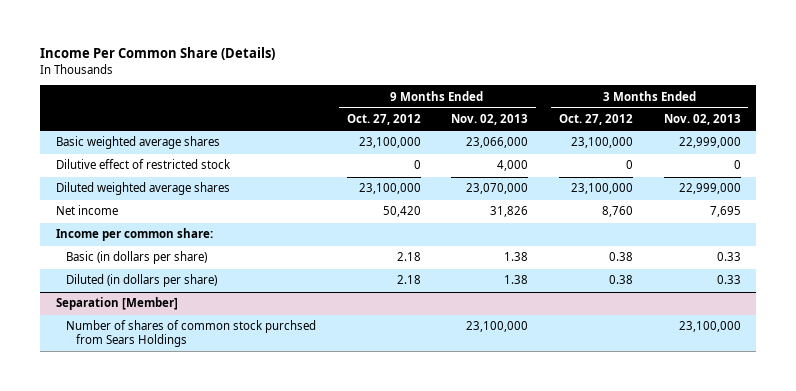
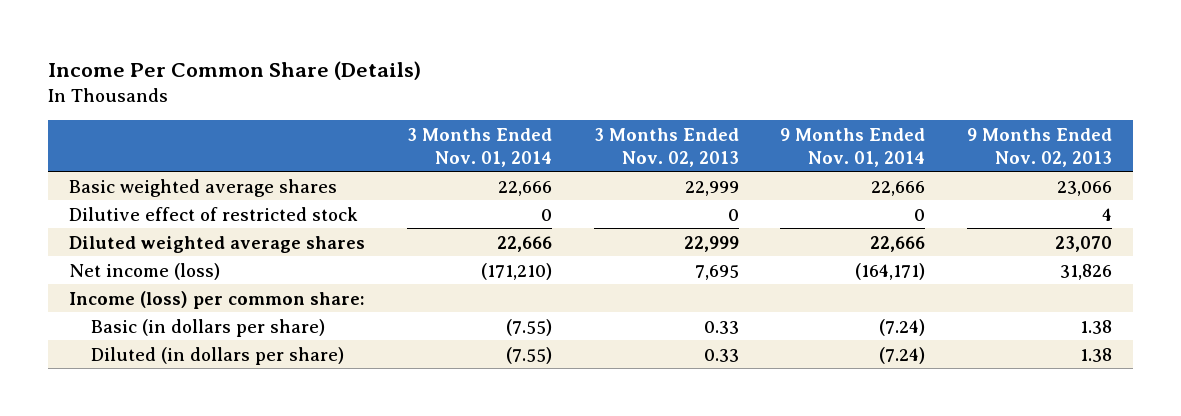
[346,114,421,126] Oct. 27, 2012 -> none
[558,114,633,126] Oct. 27, 2012 -> none
none -> [406,127,552,167] 3 Months Ended Nov. 01, 2014
none -> [780,127,926,167] 9 Months Ended Nov. 01, 2014
[466,137,529,149] 23,066,000 -> [1057,180,1113,196] 23,066
[678,137,741,149] 22,999,000 -> [684,180,739,196] 22,999
[497,160,529,172] 4,000 -> [1102,207,1113,221] 4
[466,183,529,195] 23,070,000 -> [1055,235,1113,252] 23,070
[678,183,741,195] 22,999,000 -> [683,235,739,252] 22,999
[55,205,118,216] Net income -> [68,262,220,280] Net income (loss)
[55,228,213,242] Income per common share: -> [68,290,365,309] Income (loss) per common share:
[55,297,178,311] Separation [Member] -> none
[65,320,316,348] Number of shares of common stock purchsed from Sears Holdings -> none

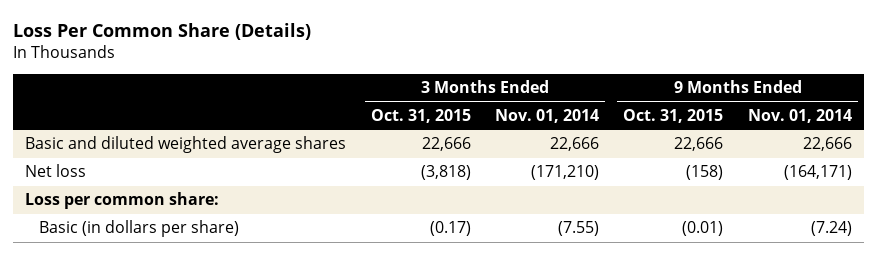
[47,60,421,80] Income Per Common Share (Details) -> [13,23,312,41] Loss Per Common Share (Details)
[593,127,739,167] 3 Months Ended Nov. 02, 2013 -> none
[967,127,1113,167] 9 Months Ended Nov. 02, 2013 -> none
none -> [370,108,471,123] Oct. 31, 2015
none -> [623,108,724,123] Oct. 31, 2015
[68,206,358,221] Dilutive effect of restricted stock -> none
[68,235,365,253] Diluted weighted average shares -> none
[68,178,337,197] Basic weighted average shares -> [25,136,347,154] Basic and diluted weighted average shares
[68,262,220,280] Net income (loss) -> [25,164,87,178] Net loss
[68,290,365,309] Income (loss) per common share: -> [25,192,220,210] Loss per common share:
[91,346,345,365] Diluted (in dollars per share) -> none

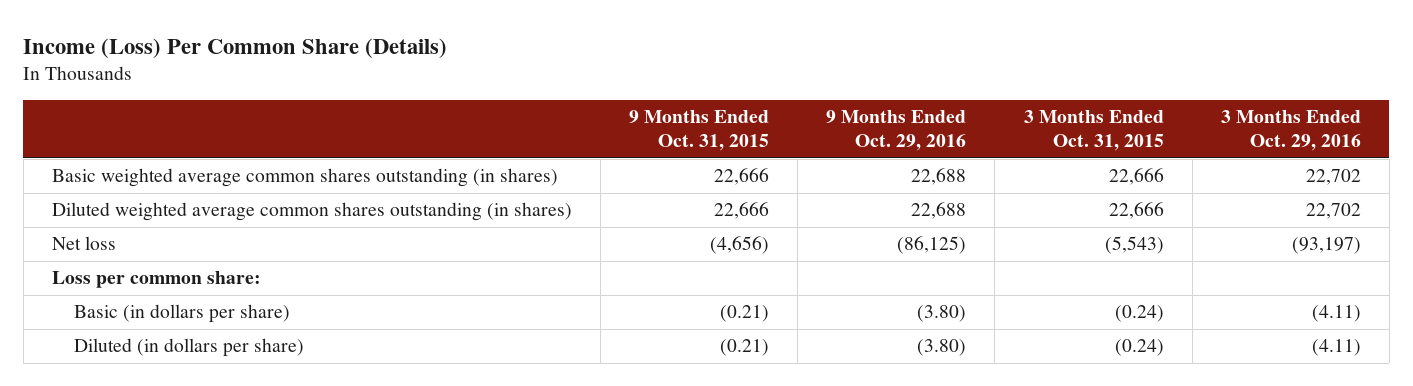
[13,23,312,41] Loss Per Common Share (Details) -> [23,37,448,58] Income (Loss) Per Common Share (Details)
[495,108,600,123] Nov. 01, 2014 -> none
[747,108,852,123] Nov. 01, 2014 -> none
none -> [826,110,967,152] 9 Months Ended Oct. 29, 2016
none -> [1220,110,1361,152] 3 Months Ended Oct. 29, 2016
[25,136,347,154] Basic and diluted weighted average shares -> [52,168,559,188] Basic weighted average common shares outstanding (in shares)
none -> [52,202,573,222] Diluted weighted average common shares outstanding (in shares)
[420,165,471,181] (3,818) -> [1104,236,1164,255] (5,543)
[686,165,724,181] (158) -> [710,236,770,255] (4,656)
[429,221,471,237] (0.17) -> [1114,305,1164,323] (0.24)
[682,221,724,237] (0.01) -> [720,305,770,323] (0.21)
none -> [73,338,304,358] Diluted (in dollars per share)

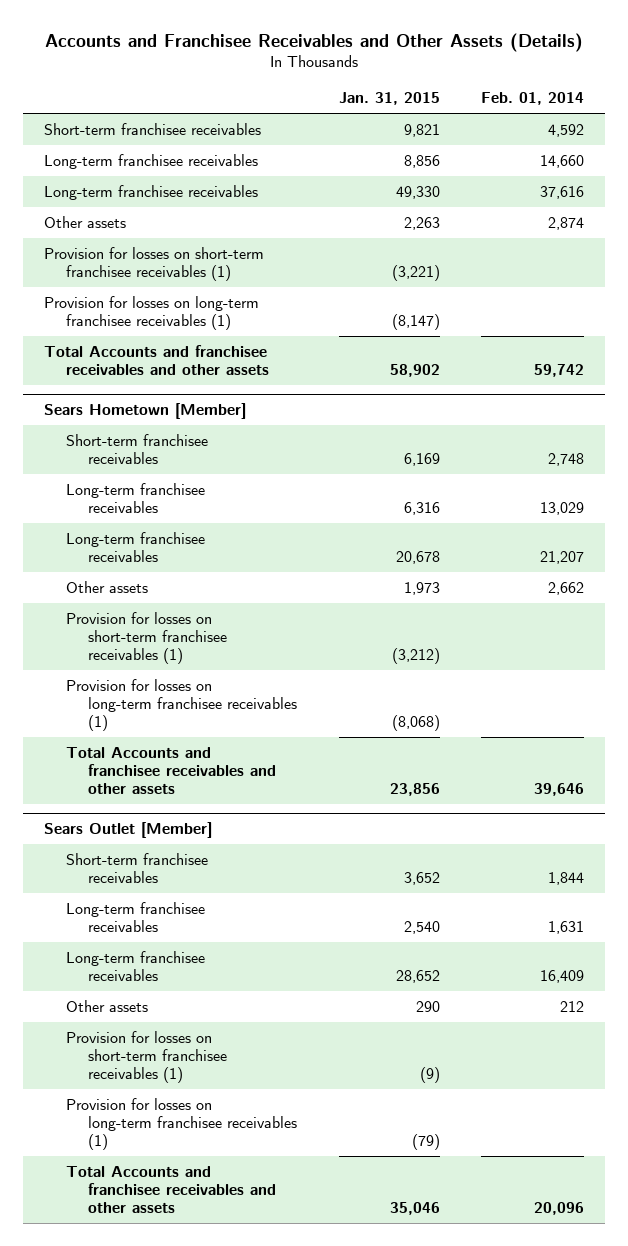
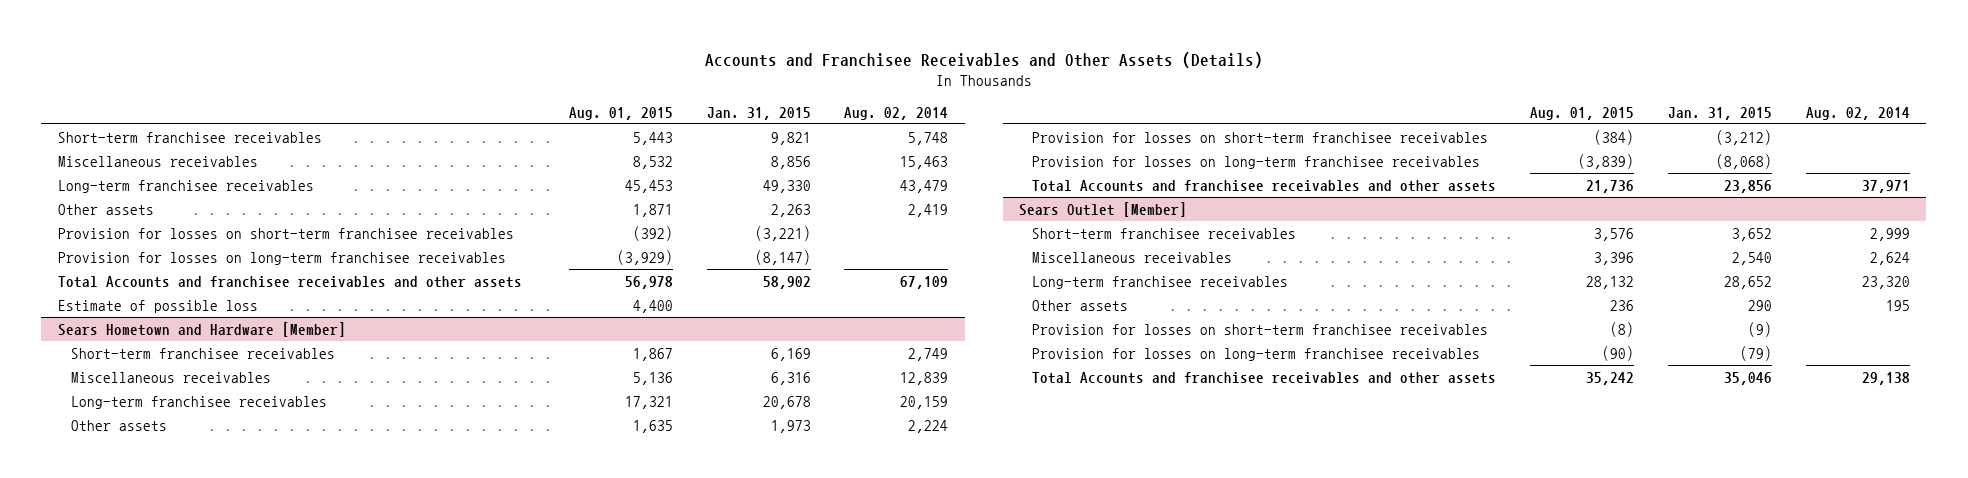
[481,92,585,106] Feb. 01, 2014 -> none
none -> [568,106,673,120] Aug. 01, 2015
none -> [844,106,949,120] Aug. 02, 2014
[43,153,258,169] Long-term franchisee receivables -> [58,155,259,167] Miscellaneous receivables
[43,246,264,281] Provision for losses on short-term franchisee receivables (1) -> [58,227,515,239] Provision for losses on short-term franchisee receivables
[43,295,259,330] Provision for losses on long-term franchisee receivables (1) -> [58,251,507,265] Provision for losses on long-term franchisee receivables
none -> [58,299,259,313] Estimate of possible loss
[43,402,246,419] Sears Hometown [Member] -> [58,321,347,337] Sears Hometown and Hardware [Member]
[65,482,205,513] Long-term franchisee receivables -> [71,371,272,383] Miscellaneous receivables
[65,611,227,665] Provision for losses on short-term franchisee receivables (1) -> [1032,131,1489,143] Provision for losses on short-term franchisee receivables
[65,678,297,732] Provision for losses on long-term franchisee receivables (1) -> [1032,155,1481,169] Provision for losses on long-term franchisee receivables
[65,901,205,932] Long-term franchisee receivables -> [1032,251,1233,263] Miscellaneous receivables
[65,1030,227,1084] Provision for losses on short-term franchisee receivables (1) -> [1032,323,1489,335] Provision for losses on short-term franchisee receivables
[65,1097,297,1151] Provision for losses on long-term franchisee receivables (1) -> [1032,347,1481,361] Provision for losses on long-term franchisee receivables

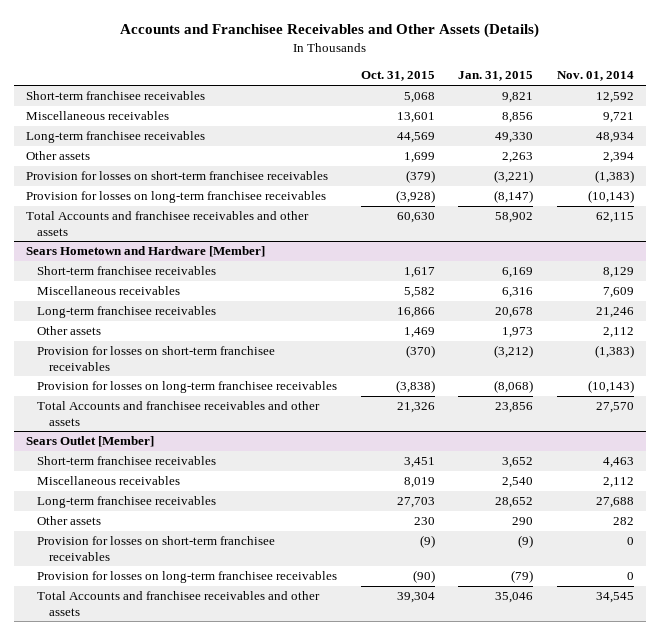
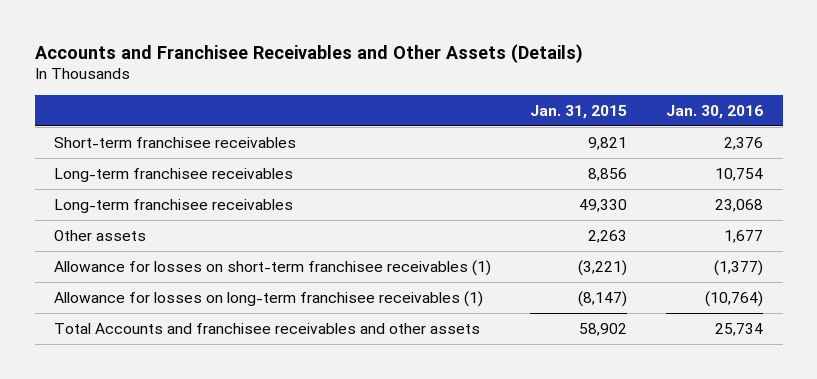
[360,71,435,82] Oct. 31, 2015 -> none
[556,71,634,82] Nov. 01, 2014 -> none
none -> [666,104,764,119] Jan. 30, 2016
[25,111,169,121] Miscellaneous receivables -> [54,168,294,183] Long-term franchisee receivables
[25,171,328,181] Provision for losses on short-term franchisee receivables -> [54,260,492,277] Allowance for losses on short-term franchisee receivables (1)
[25,191,326,204] Provision for losses on long-term franchisee receivables -> [54,291,484,308] Allowance for losses on long-term franchisee receivables (1)
[25,246,265,258] Sears Hometown and Hardware [Member] -> none
[37,266,217,276] Short-term franchisee receivables -> none
[37,286,181,296] Miscellaneous receivables -> none
[37,306,217,319] Long-term franchisee receivables -> none
[37,326,102,336] Other assets -> none
[37,346,276,371] Provision for losses on short-term franchisee receivables -> none
[37,381,338,394] Provision for losses on long-term franchisee receivables -> none
[37,401,321,426] Total Accounts and franchisee receivables and other assets -> none
[25,436,154,448] Sears Outlet [Member] -> none
[37,456,217,466] Short-term franchisee receivables -> none
[37,476,181,486] Miscellaneous receivables -> none
[37,496,217,509] Long-term franchisee receivables -> none
[37,516,102,526] Other assets -> none
[37,536,276,561] Provision for losses on short-term franchisee receivables -> none
[37,571,338,584] Provision for losses on long-term franchisee receivables -> none
[37,591,321,616] Total Accounts and franchisee receivables and other assets -> none

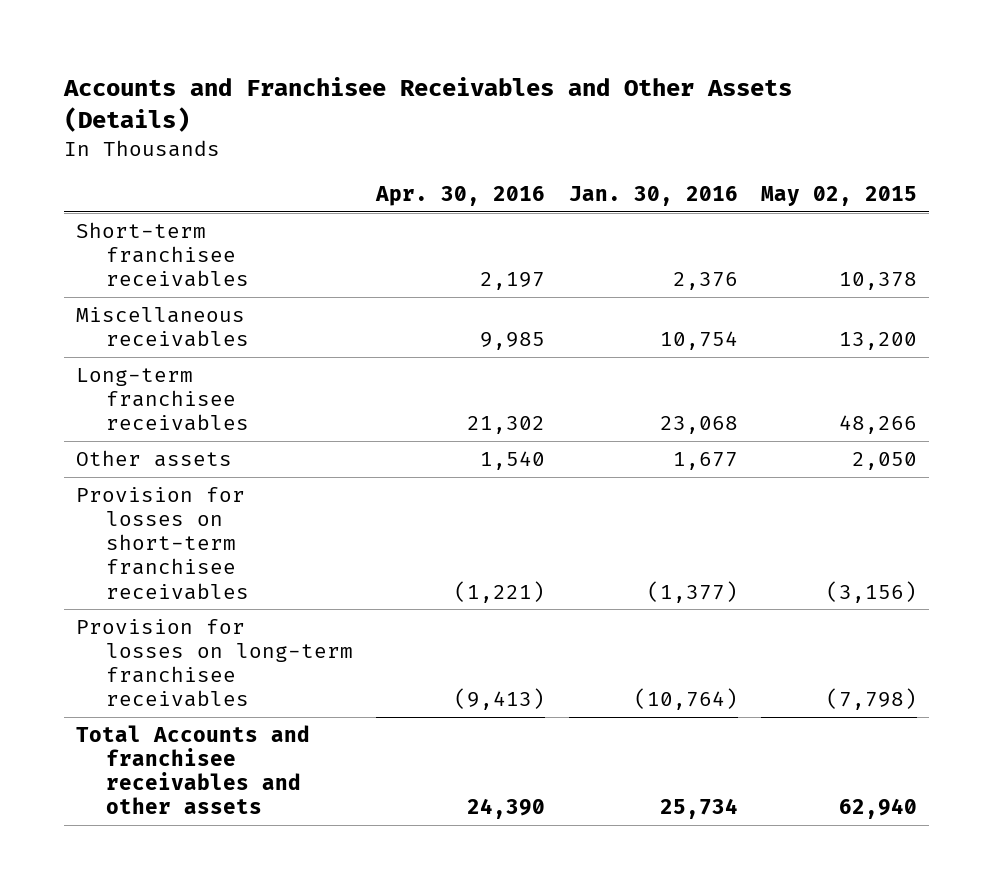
[530,104,628,119] Jan. 31, 2015 -> none
none -> [375,186,546,207] Apr. 30, 2016
none -> [760,186,917,207] May 02, 2015
[54,168,294,183] Long-term franchisee receivables -> [75,306,249,348] Miscellaneous receivables
[54,260,492,277] Allowance for losses on short-term franchisee receivables (1) -> [75,486,249,600] Provision for losses on short-term franchisee receivables
[54,291,484,308] Allowance for losses on long-term franchisee receivables (1) -> [75,618,353,708] Provision for losses on long-term franchisee receivables

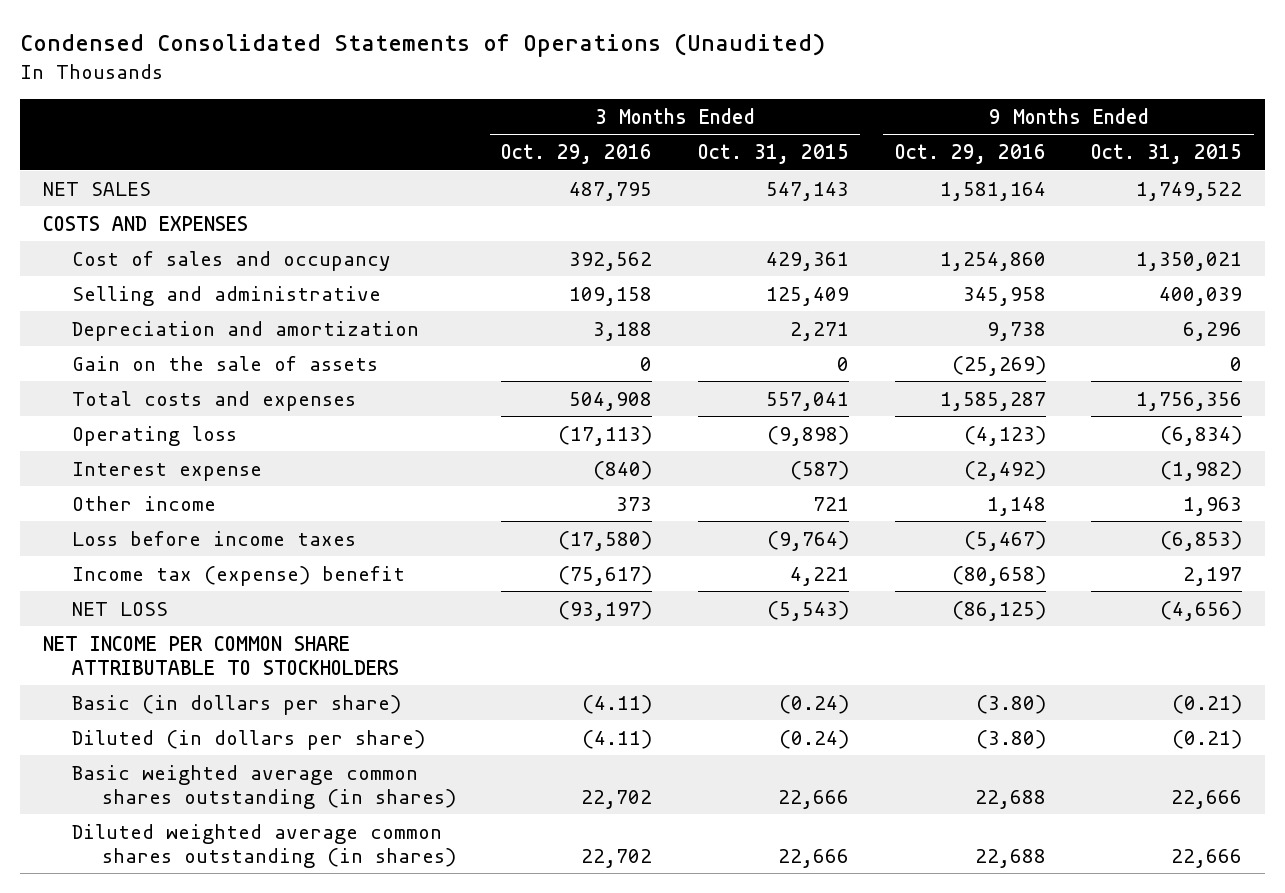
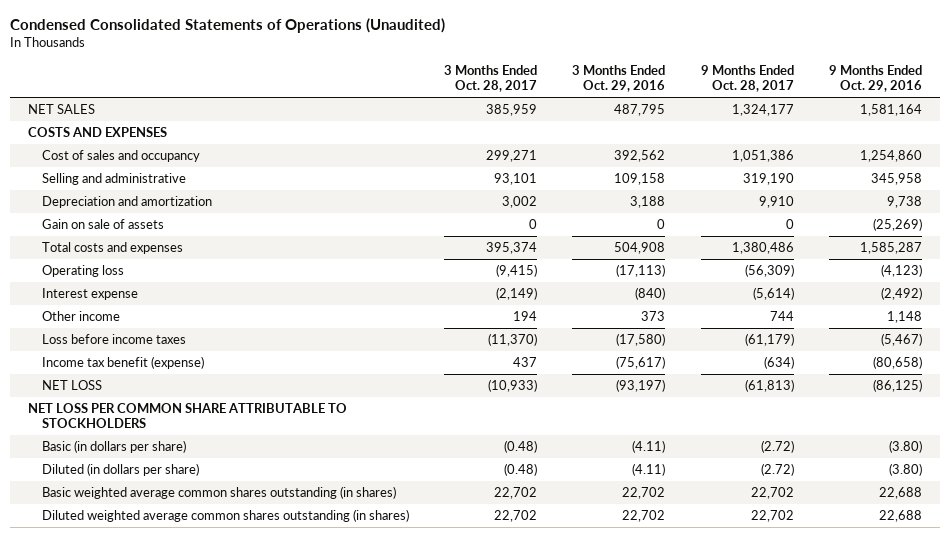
[697,144,849,165] Oct. 31, 2015 -> none
[1091,144,1243,165] Oct. 31, 2015 -> none
none -> [444,64,538,93] 3 Months Ended Oct. 28, 2017
none -> [700,64,794,93] 9 Months Ended Oct. 28, 2017
[72,355,379,371] Gain on the sale of assets -> [41,218,164,229] Gain on sale of assets
[72,565,406,586] Income tax (expense) benefit -> [41,355,204,369] Income tax benefit (expense)
[42,635,400,675] NET INCOME PER COMMON SHARE ATTRIBUTABLE TO STOCKHOLDERS -> [28,402,348,429] NET LOSS PER COMMON SHARE ATTRIBUTABLE TO STOCKHOLDERS

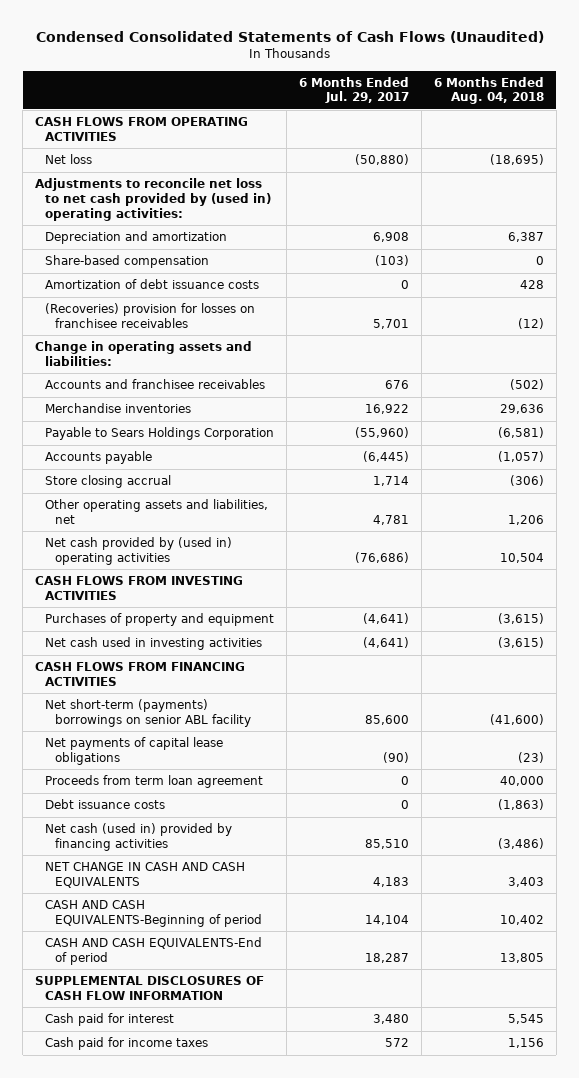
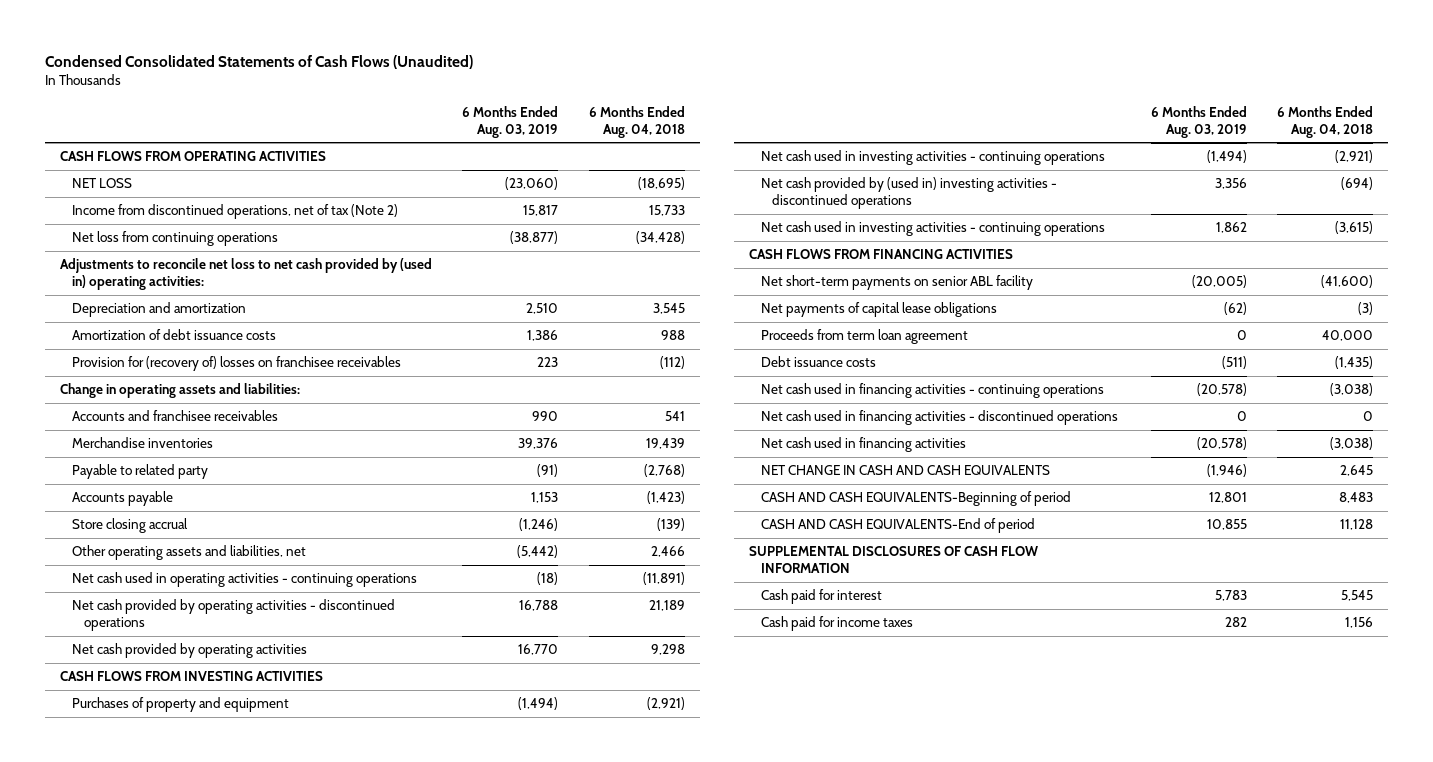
[299,76,410,104] 6 Months Ended Jul. 29, 2017 -> none
none -> [462,106,559,138] 6 Months Ended Aug. 03, 2019
[45,154,93,165] Net loss -> [72,178,133,189] NET LOSS
none -> [72,204,399,220] Income from discontinued operations, net of tax (Note 2)
none -> [72,231,279,247] Net loss from continuing operations
[45,255,210,269] Share-based compensation -> none
[507,232,544,243] 6,387 -> [652,303,685,315] 3,545
[519,280,544,290] 428 -> [660,330,685,341] 988
[45,303,256,328] (Recoveries) provision for losses on franchisee receivables -> [72,356,402,372] Provision for (recovery of) losses on franchisee receivables
[517,317,544,329] (12) -> [659,356,685,370] (112)
[509,379,544,391] (502) -> [664,411,685,422] 541
[499,404,544,415] 29,636 -> [645,438,685,450] 19,439
[45,427,275,441] Payable to Sears Holdings Corporation -> [72,464,209,480] Payable to related party
[497,427,544,439] (6,581) -> [643,464,685,478] (2,768)
[497,451,544,463] (1,057) -> [646,491,685,505] (1,423)
[509,475,544,487] (306) -> [656,518,685,532] (139)
[507,514,544,525] 1,206 -> [650,546,685,558] 2,466
none -> [72,572,418,588] Net cash used in operating activities - continuing operations
none -> [72,599,396,631] Net cash provided by operating activities - discontinued operations
[45,537,233,565] Net cash provided by (used in) operating activities -> [72,643,308,659] Net cash provided by operating activities
[499,552,544,563] 10,504 -> [650,644,685,656] 9,298
[497,613,544,625] (3,615) -> [646,697,685,711] (2,921)
none -> [760,150,1105,166] Net cash used in investing activities - continuing operations
none -> [760,177,1057,209] Net cash provided by (used in) investing activities - discontinued operations
[45,637,263,651] Net cash used in investing activities -> [760,221,1105,237] Net cash used in investing activities - continuing operations
[45,699,252,727] Net short-term (payments) borrowings on senior ABL facility -> [760,275,1033,291] Net short-term payments on senior ABL facility
[517,751,544,763] (23) -> [1357,302,1373,316] (3)
[497,799,544,811] (1,863) -> [1334,356,1373,370] (1,435)
none -> [760,383,1104,399] Net cash used in financing activities - continuing operations
none -> [760,410,1118,426] Net cash used in financing activities - discontinued operations
[45,823,233,851] Net cash (used in) provided by financing activities -> [760,437,966,453] Net cash used in financing activities
[497,837,544,849] (3,486) -> [1329,437,1373,451] (3,038)
[507,876,544,887] 3,403 -> [1339,465,1373,477] 2,645
[499,914,544,925] 10,402 -> [1338,492,1373,504] 8,483
[499,952,544,963] 13,805 -> [1339,519,1373,531] 11,128

